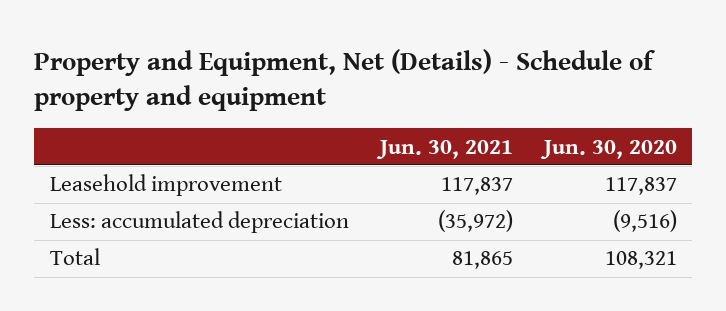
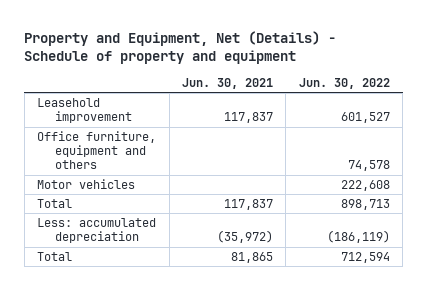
[539,139,677,159] Jun. 30, 2020 -> none
none -> [298,77,390,89] Jun. 30, 2022
none -> [37,131,157,170] Office furniture, equipment and others
none -> [37,179,136,190] Motor vehicles
none -> [37,199,73,209] Total

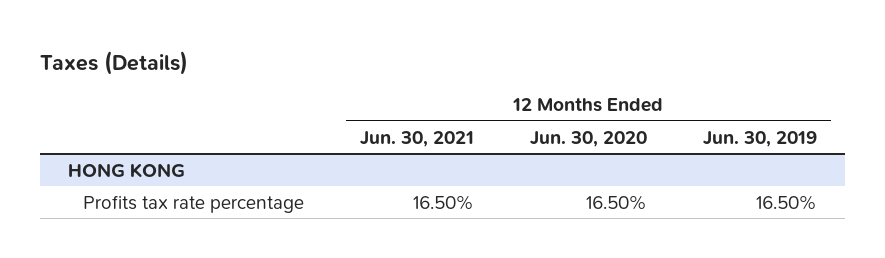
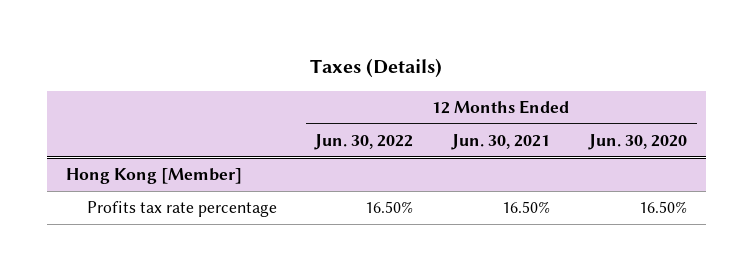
[702,130,817,147] Jun. 30, 2019 -> none
none -> [314,133,414,150] Jun. 30, 2022
[68,162,186,178] HONG KONG -> [65,168,242,185] Hong Kong [Member]

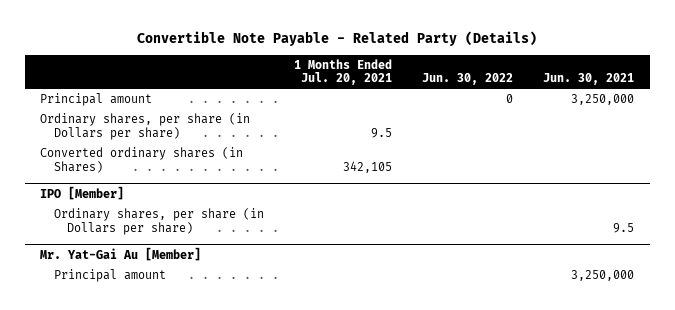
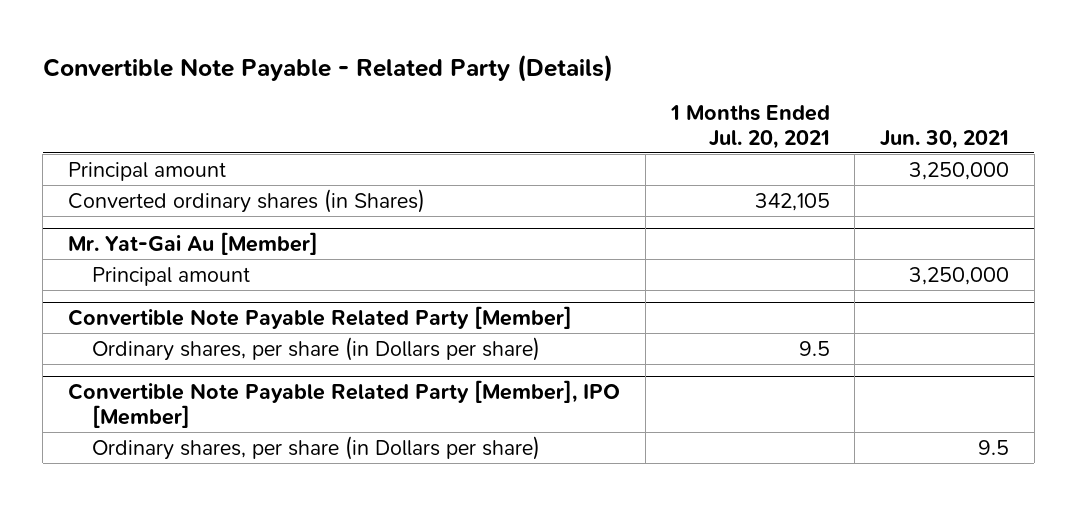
[422,73,514,86] Jun. 30, 2022 -> none
[40,113,251,140] Ordinary shares, per share (in Dollars per share) -> none
[40,185,125,200] IPO [Member] -> none
[53,208,264,235] Ordinary shares, per share (in Dollars per share) -> none
none -> [67,306,572,330] Convertible Note Payable Related Party [Member]
none -> [92,336,541,361] Ordinary shares, per share (in Dollars per share)
none -> [67,380,620,429] Convertible Note Payable Related Party [Member], IPO [Member]
none -> [92,435,541,460] Ordinary shares, per share (in Dollars per share)

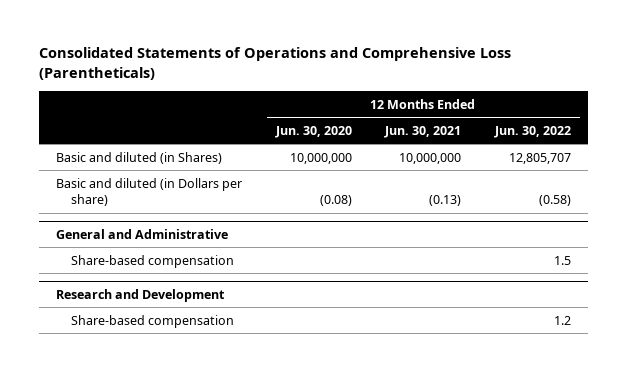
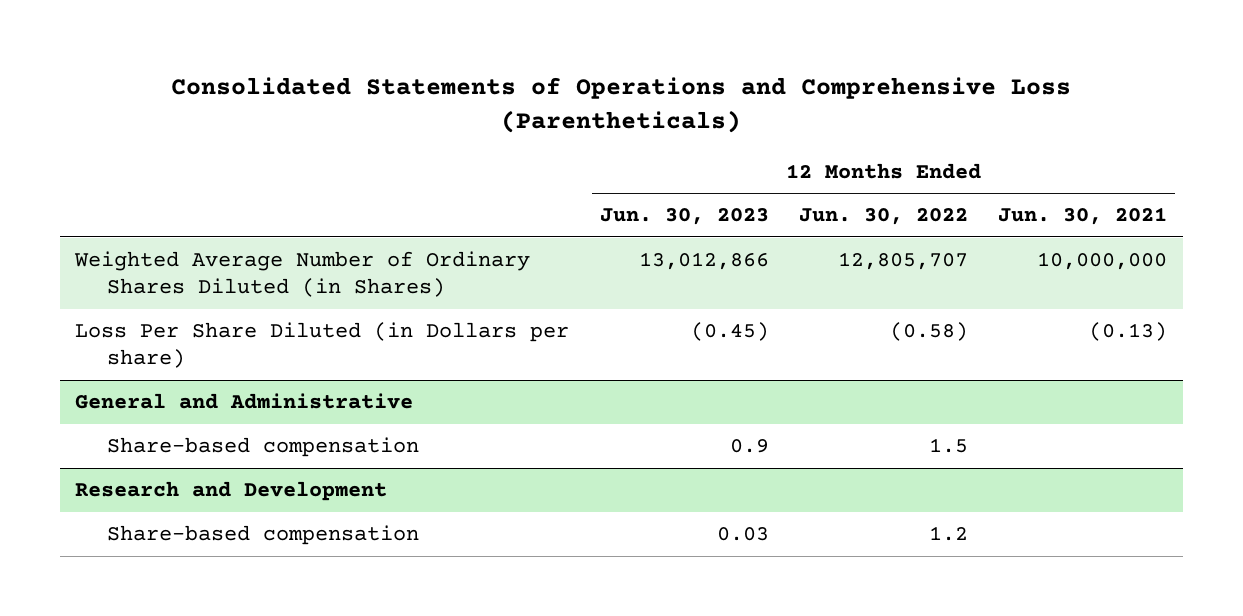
[274,125,352,138] Jun. 30, 2020 -> none
none -> [599,208,769,226] Jun. 30, 2023
[55,151,222,164] Basic and diluted (in Shares) -> [74,251,531,298] Weighted Average Number of Ordinary Shares Diluted (in Shares)
[55,177,242,207] Basic and diluted (in Dollars per share) -> [75,322,570,369] Loss Per Share Diluted (in Dollars per share)

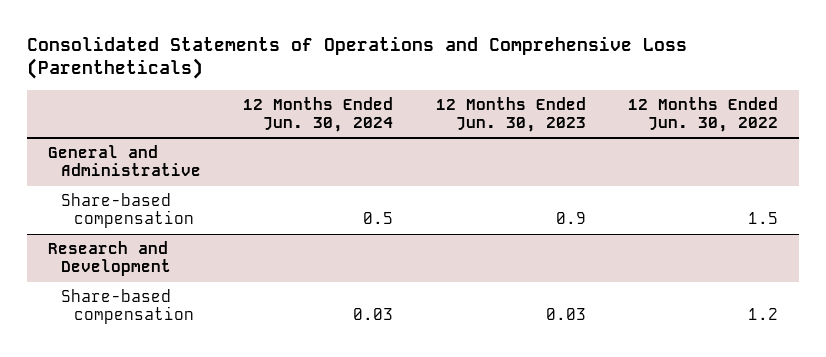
[998,207,1168,226] Jun. 30, 2021 -> none
none -> [243,96,394,133] 12 Months Ended Jun. 30, 2024
[74,251,531,298] Weighted Average Number of Ordinary Shares Diluted (in Shares) -> none
[75,322,570,369] Loss Per Share Diluted (in Dollars per share) -> none

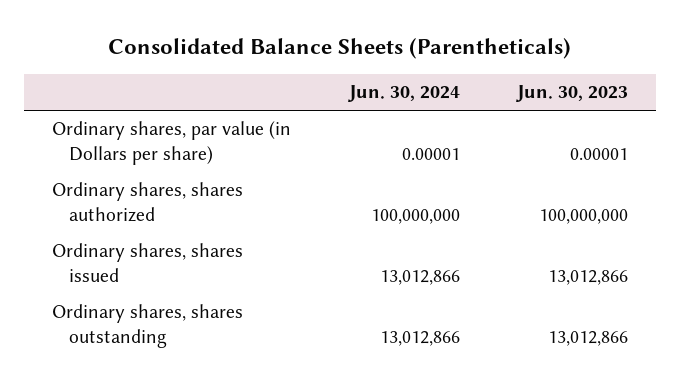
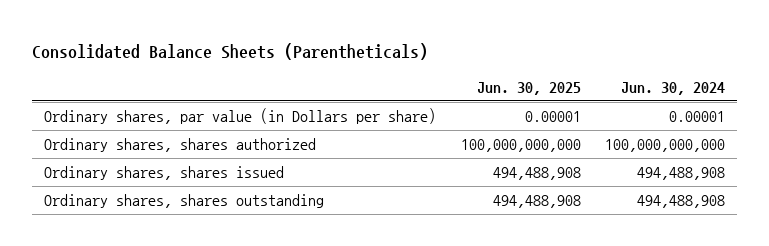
[515,85,628,103] Jun. 30, 2023 -> none
none -> [476,81,581,95] Jun. 30, 2025
[370,208,460,224] 100,000,000 -> [604,139,725,153] 100,000,000,000
[379,269,460,285] 13,012,866 -> [636,167,725,181] 494,488,908
[379,330,460,346] 13,012,866 -> [636,195,725,209] 494,488,908

